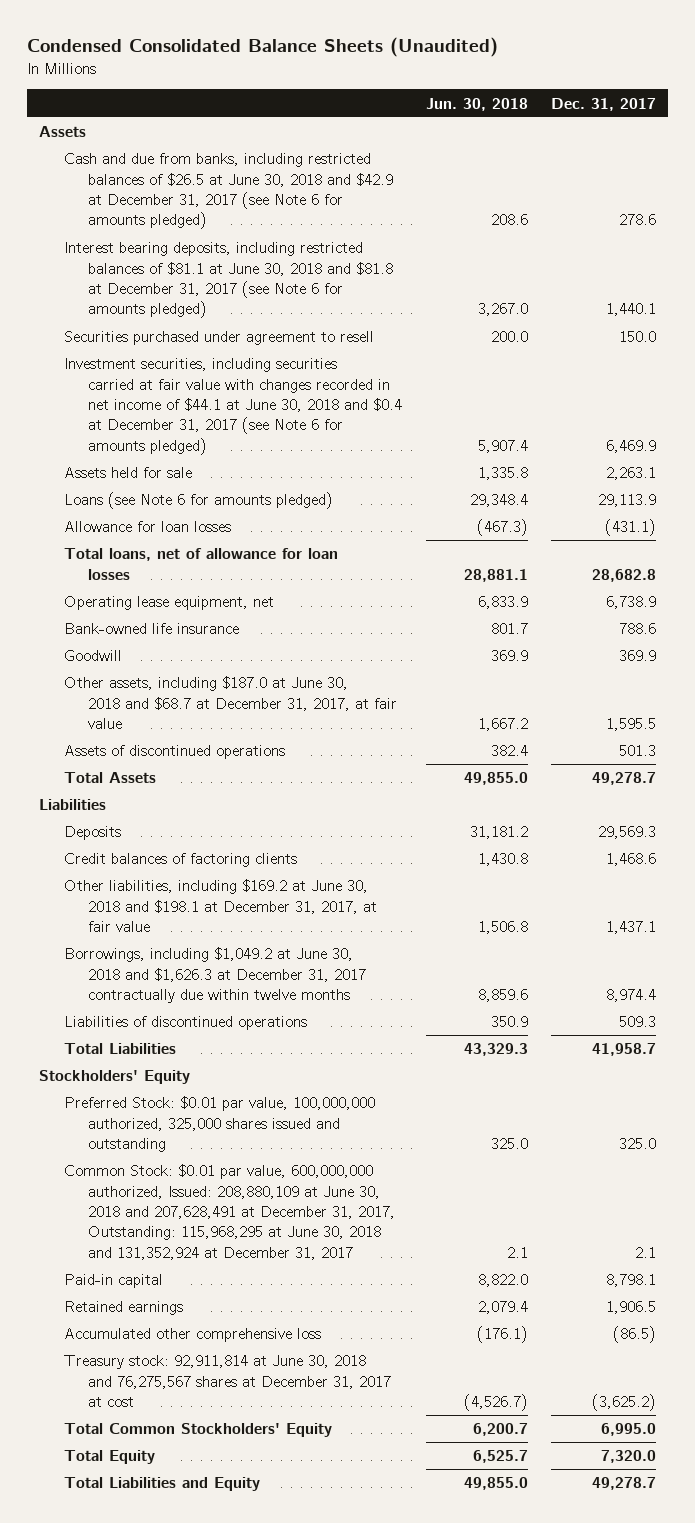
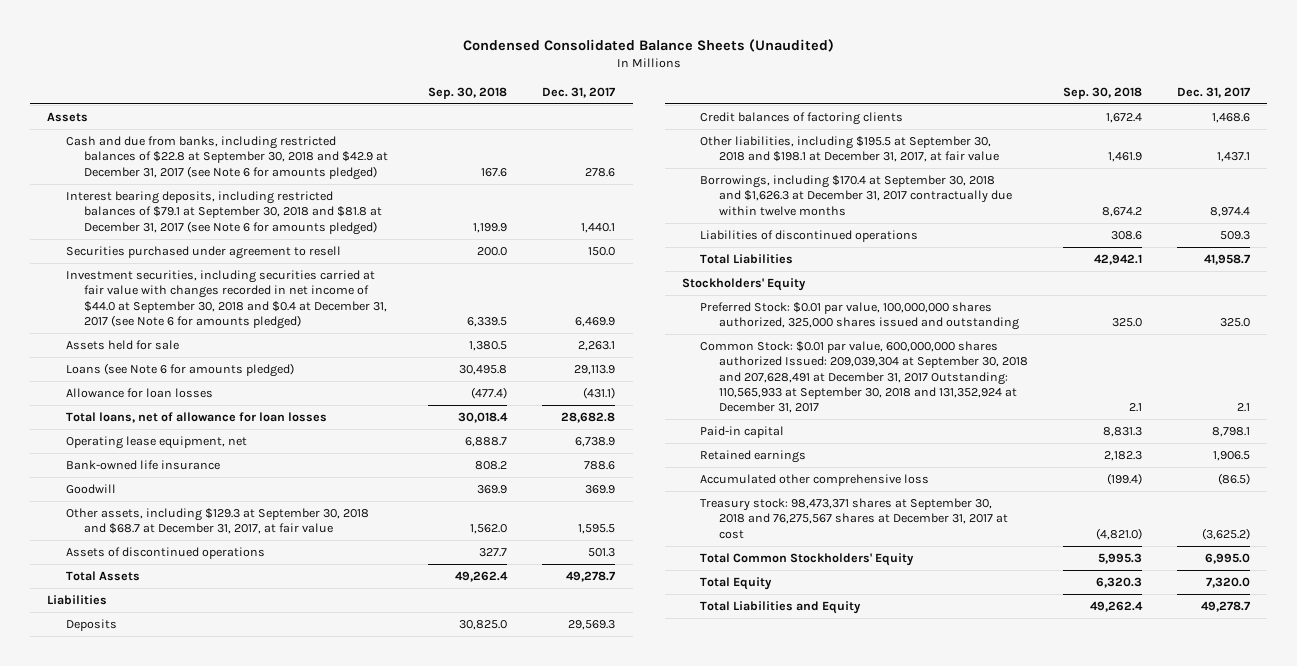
[425,97,528,111] Jun. 30, 2018 -> none
none -> [428,86,508,99] Sep. 30, 2018
[63,153,394,230] Cash and due from banks, including restricted balances of $26.5 at June 30, 2018 and $42.9 at December 31, 2017 (see Note 6 for amounts pledged) -> [65,135,389,180] Cash and due from banks, including restricted balances of $22.8 at September 30, 2018 and $42.9 at December 31, 2017 (see Note 6 for amounts pledged)
[63,242,394,319] Interest bearing deposits, including restricted balances of $81.1 at June 30, 2018 and $81.8 at December 31, 2017 (see Note 6 for amounts pledged) -> [65,190,383,235] Interest bearing deposits, including restricted balances of $79.1 at September 30, 2018 and $81.8 at December 31, 2017 (see Note 6 for amounts pledged)
[63,358,403,455] Investment securities, including securities carried at fair value with changes recorded in net income of $44.1 at June 30, 2018 and $0.4 at December 31, 2017 (see Note 6 for amounts pledged) -> [65,269,388,330] Investment securities, including securities carried at fair value with changes recorded in net income of $44.0 at September 30, 2018 and $0.4 at December 31, 2017 (see Note 6 for amounts pledged)
[63,676,398,729] Other assets, including $187.0 at June 30, 2018 and $68.7 at December 31, 2017, at fair value -> [65,507,369,535] Other assets, including $129.3 at September 30, 2018 and $68.7 at December 31, 2017, at fair value
[63,879,378,932] Other liabilities, including $169.2 at June 30, 2018 and $198.1 at December 31, 2017, at fair value -> [700,135,999,163] Other liabilities, including $195.5 at September 30, 2018 and $198.1 at December 31, 2017, at fair value
[63,947,367,1003] Borrowings, including $1,049.2 at June 30, 2018 and $1,626.3 at December 31, 2017 contractually due within twelve months -> [700,174,1012,216] Borrowings, including $170.4 at September 30, 2018 and $1,626.3 at December 31, 2017 contractually due within twelve months
[63,1096,375,1152] Preferred Stock: $0.01 par value, 100,000,000 authorized, 325,000 shares issued and outstanding -> [700,301,1019,331] Preferred Stock: $0.01 par value, 100,000,000 shares authorized, 325,000 shares issued and outstanding
[63,1164,396,1260] Common Stock: $0.01 par value, 600,000,000 authorized, Issued: 208,880,109 at June 30, 2018 and 207,628,491 at December 31, 2017, Outstanding: 115,968,295 at June 30, 2018 and 131,352,924 at December 31, 2017 -> [700,340,1028,414] Common Stock: $0.01 par value, 600,000,000 shares authorized Issued: 209,039,304 at September 30, 2018 and 207,628,491 at December 31, 2017 Outstanding: 110,565,933 at September 30, 2018 and 131,352,924 at December 31, 2017
[63,1355,392,1407] Treasury stock: 92,911,814 at June 30, 2018 and 76,275,567 shares at December 31, 2017 at cost -> [700,497,1008,539] Treasury stock: 98,473,371 shares at September 30, 2018 and 76,275,567 shares at December 31, 2017 at cost

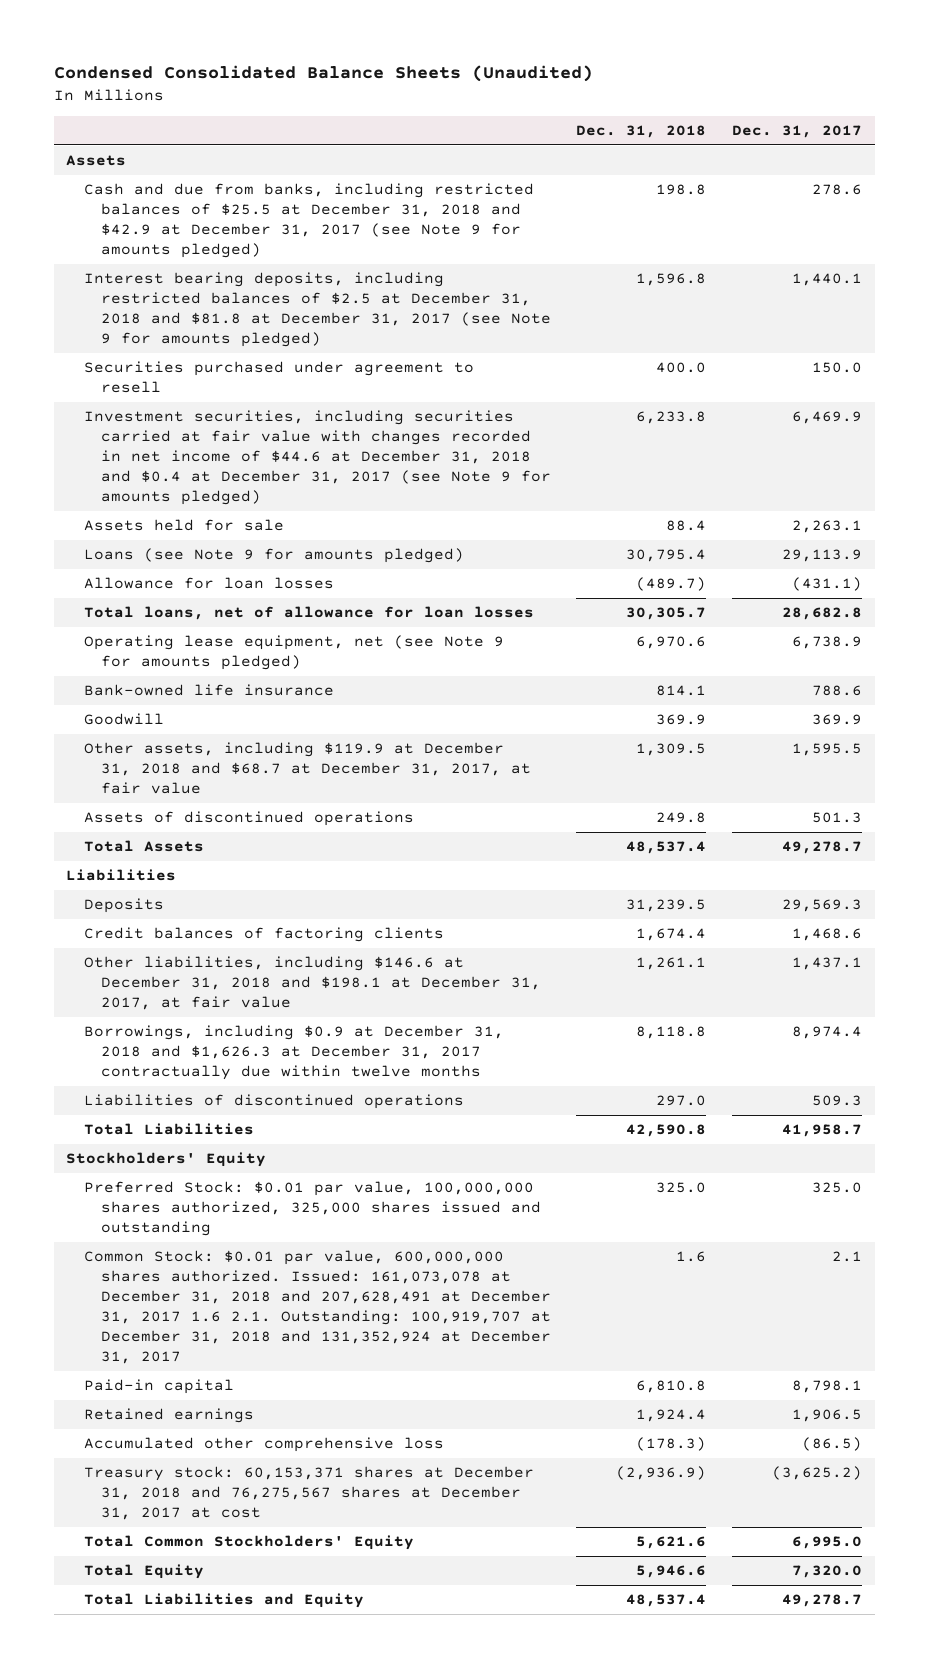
[428,86,508,99] Sep. 30, 2018 -> none
none -> [576,125,707,139] Dec. 31, 2018
[65,135,389,180] Cash and due from banks, including restricted balances of $22.8 at September 30, 2018 and $42.9 at December 31, 2017 (see Note 6 for amounts pledged) -> [83,183,534,259] Cash and due from banks, including restricted balances of $25.5 at December 31, 2018 and $42.9 at December 31, 2017 (see Note 9 for amounts pledged)
[65,190,383,235] Interest bearing deposits, including restricted balances of $79.1 at September 30, 2018 and $81.8 at December 31, 2017 (see Note 6 for amounts pledged) -> [83,272,551,348] Interest bearing deposits, including restricted balances of $2.5 at December 31, 2018 and $81.8 at December 31, 2017 (see Note 9 for amounts pledged)
[65,269,388,330] Investment securities, including securities carried at fair value with changes recorded in net income of $44.0 at September 30, 2018 and $0.4 at December 31, 2017 (see Note 6 for amounts pledged) -> [83,410,551,506] Investment securities, including securities carried at fair value with changes recorded in net income of $44.6 at December 31, 2018 and $0.4 at December 31, 2017 (see Note 9 for amounts pledged)
[65,362,294,377] Loans (see Note 6 for amounts pledged) -> [83,548,464,564] Loans (see Note 9 for amounts pledged)
[65,435,247,449] Operating lease equipment, net -> [83,635,504,671] Operating lease equipment, net (see Note 9 for amounts pledged)
[65,507,369,535] Other assets, including $129.3 at September 30, 2018 and $68.7 at December 31, 2017, at fair value -> [83,742,531,795] Other assets, including $119.9 at December 31, 2018 and $68.7 at December 31, 2017, at fair value
[700,135,999,163] Other liabilities, including $195.5 at September 30, 2018 and $198.1 at December 31, 2017, at fair value -> [83,956,541,1011] Other liabilities, including $146.6 at December 31, 2018 and $198.1 at December 31, 2017, at fair value
[700,174,1012,216] Borrowings, including $170.4 at September 30, 2018 and $1,626.3 at December 31, 2017 contractually due within twelve months -> [83,1025,504,1081] Borrowings, including $0.9 at December 31, 2018 and $1,626.3 at December 31, 2017 contractually due within twelve months
[700,340,1028,414] Common Stock: $0.01 par value, 600,000,000 shares authorized Issued: 209,039,304 at September 30, 2018 and 207,628,491 at December 31, 2017 Outstanding: 110,565,933 at September 30, 2018 and 131,352,924 at December 31, 2017 -> [83,1250,551,1365] Common Stock: $0.01 par value, 600,000,000 shares authorized. Issued: 161,073,078 at December 31, 2018 and 207,628,491 at December 31, 2017 1.6 2.1. Outstanding: 100,919,707 at December 31, 2018 and 131,352,924 at December 31, 2017
[700,497,1008,539] Treasury stock: 98,473,371 shares at September 30, 2018 and 76,275,567 shares at December 31, 2017 at cost -> [83,1466,534,1521] Treasury stock: 60,153,371 shares at December 31, 2018 and 76,275,567 shares at December 31, 2017 at cost

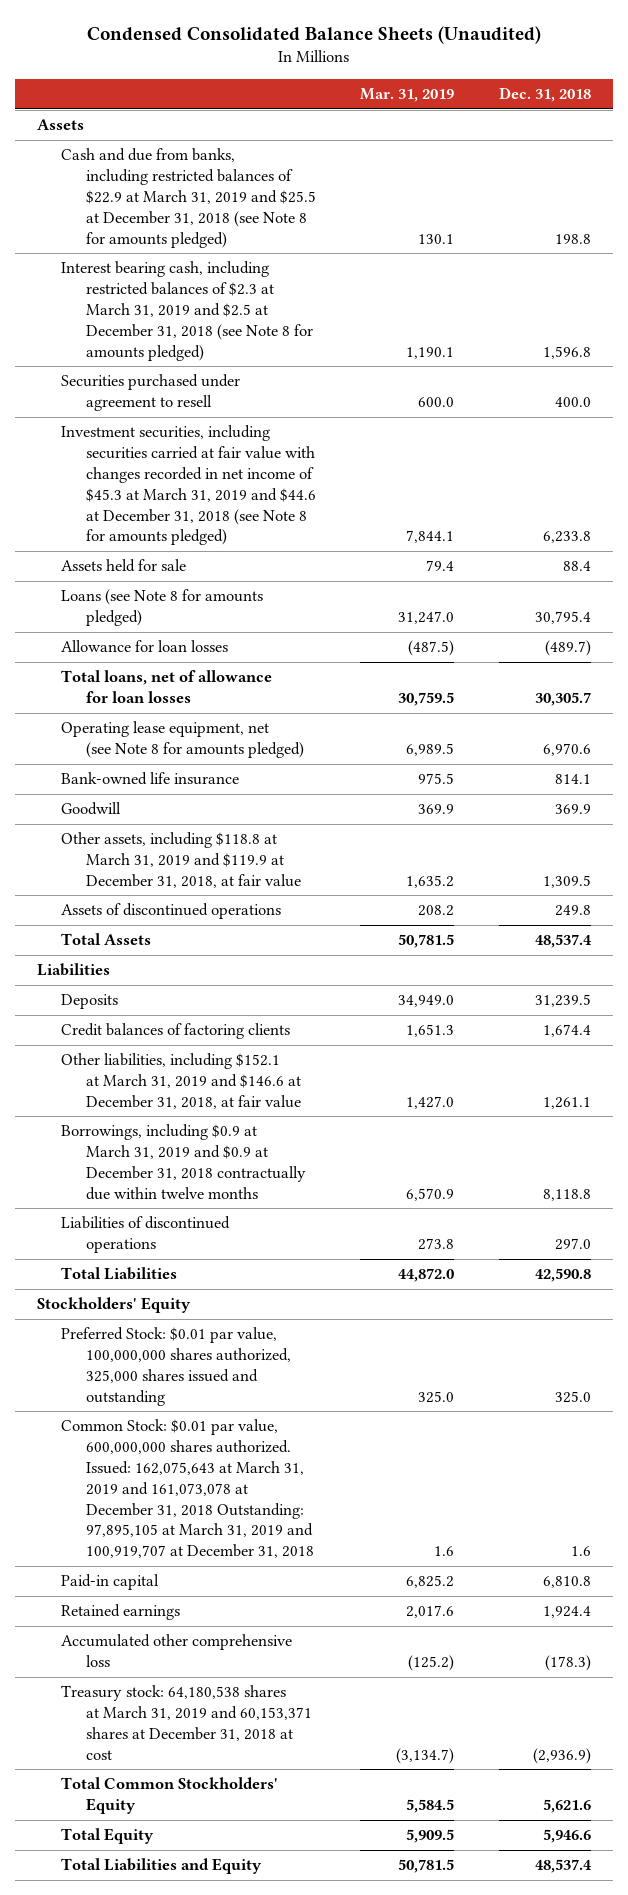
[732,125,863,139] Dec. 31, 2017 -> none
none -> [360,88,455,103] Mar. 31, 2019
[83,183,534,259] Cash and due from banks, including restricted balances of $25.5 at December 31, 2018 and $42.9 at December 31, 2017 (see Note 9 for amounts pledged) -> [61,148,317,248] Cash and due from banks, including restricted balances of $22.9 at March 31, 2019 and $25.5 at December 31, 2018 (see Note 8 for amounts pledged)
[83,272,551,348] Interest bearing deposits, including restricted balances of $2.5 at December 31, 2018 and $81.8 at December 31, 2017 (see Note 9 for amounts pledged) -> [61,261,314,361] Interest bearing cash, including restricted balances of $2.3 at March 31, 2019 and $2.5 at December 31, 2018 (see Note 8 for amounts pledged)
[83,410,551,506] Investment securities, including securities carried at fair value with changes recorded in net income of $44.6 at December 31, 2018 and $0.4 at December 31, 2017 (see Note 9 for amounts pledged) -> [61,425,317,546] Investment securities, including securities carried at fair value with changes recorded in net income of $45.3 at March 31, 2019 and $44.6 at December 31, 2018 (see Note 8 for amounts pledged)
[83,548,464,564] Loans (see Note 9 for amounts pledged) -> [61,589,264,627] Loans (see Note 8 for amounts pledged)
[83,635,504,671] Operating lease equipment, net (see Note 9 for amounts pledged) -> [61,721,305,759] Operating lease equipment, net (see Note 8 for amounts pledged)
[83,742,531,795] Other assets, including $119.9 at December 31, 2018 and $68.7 at December 31, 2017, at fair value -> [61,832,302,888] Other assets, including $118.8 at March 31, 2019 and $119.9 at December 31, 2018, at fair value
[83,956,541,1011] Other liabilities, including $146.6 at December 31, 2018 and $198.1 at December 31, 2017, at fair value -> [61,1053,302,1109] Other liabilities, including $152.1 at March 31, 2019 and $146.6 at December 31, 2018, at fair value
[83,1025,504,1081] Borrowings, including $0.9 at December 31, 2018 and $1,626.3 at December 31, 2017 contractually due within twelve months -> [61,1124,307,1200] Borrowings, including $0.9 at March 31, 2019 and $0.9 at December 31, 2018 contractually due within twelve months
[83,1250,551,1365] Common Stock: $0.01 par value, 600,000,000 shares authorized. Issued: 161,073,078 at December 31, 2018 and 207,628,491 at December 31, 2017 1.6 2.1. Outstanding: 100,919,707 at December 31, 2018 and 131,352,924 at December 31, 2017 -> [61,1419,315,1559] Common Stock: $0.01 par value, 600,000,000 shares authorized. Issued: 162,075,643 at March 31, 2019 and 161,073,078 at December 31, 2018 Outstanding: 97,895,105 at March 31, 2019 and 100,919,707 at December 31, 2018
[83,1466,534,1521] Treasury stock: 60,153,371 shares at December 31, 2018 and 76,275,567 shares at December 31, 2017 at cost -> [61,1685,313,1760] Treasury stock: 64,180,538 shares at March 31, 2019 and 60,153,371 shares at December 31, 2018 at cost

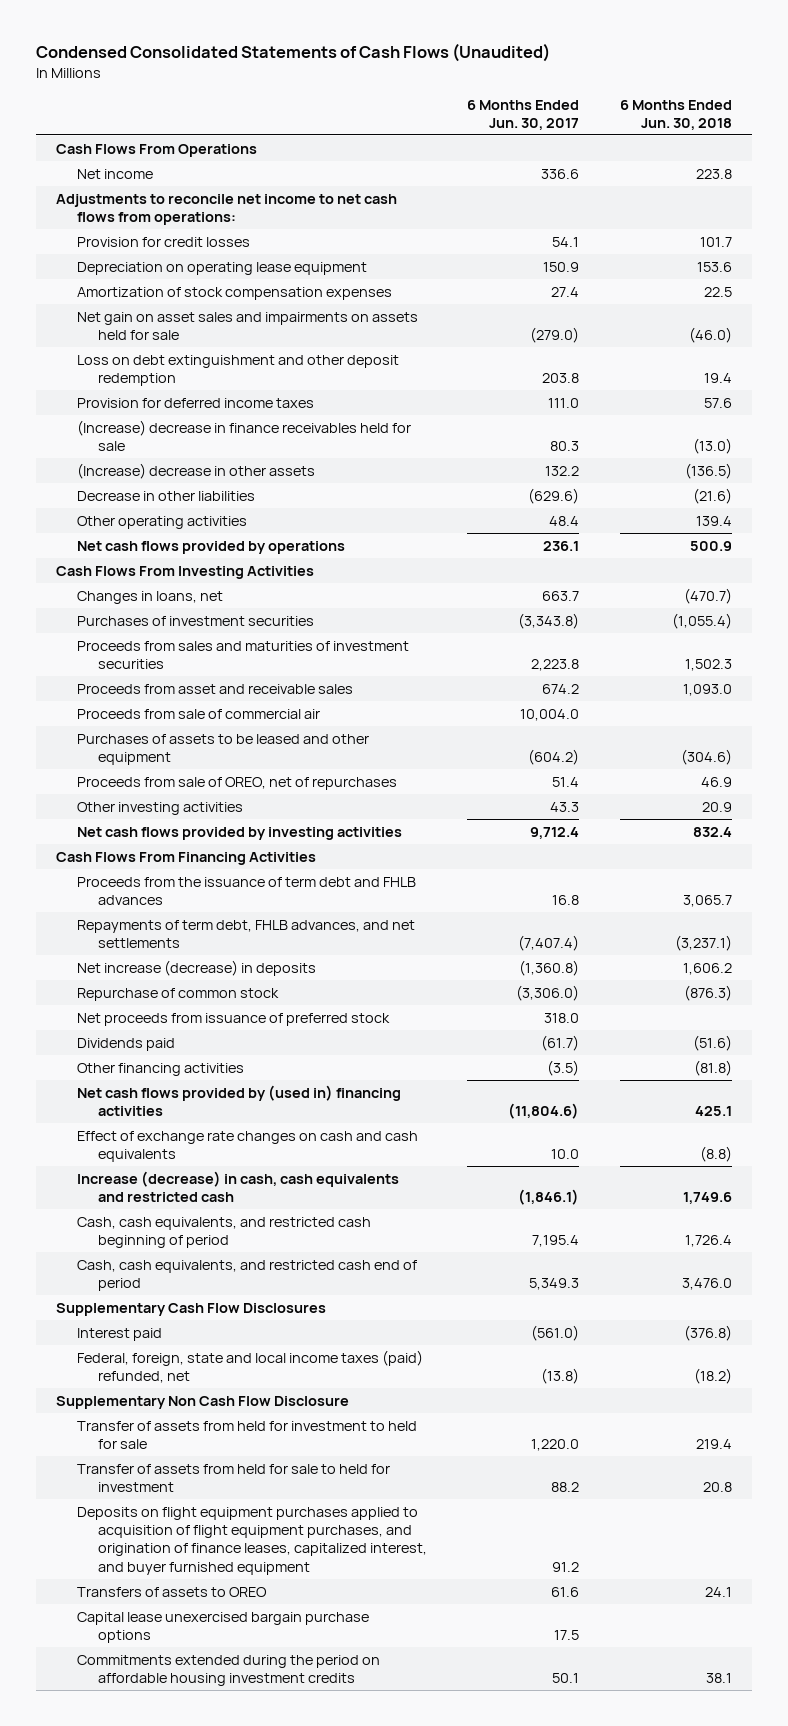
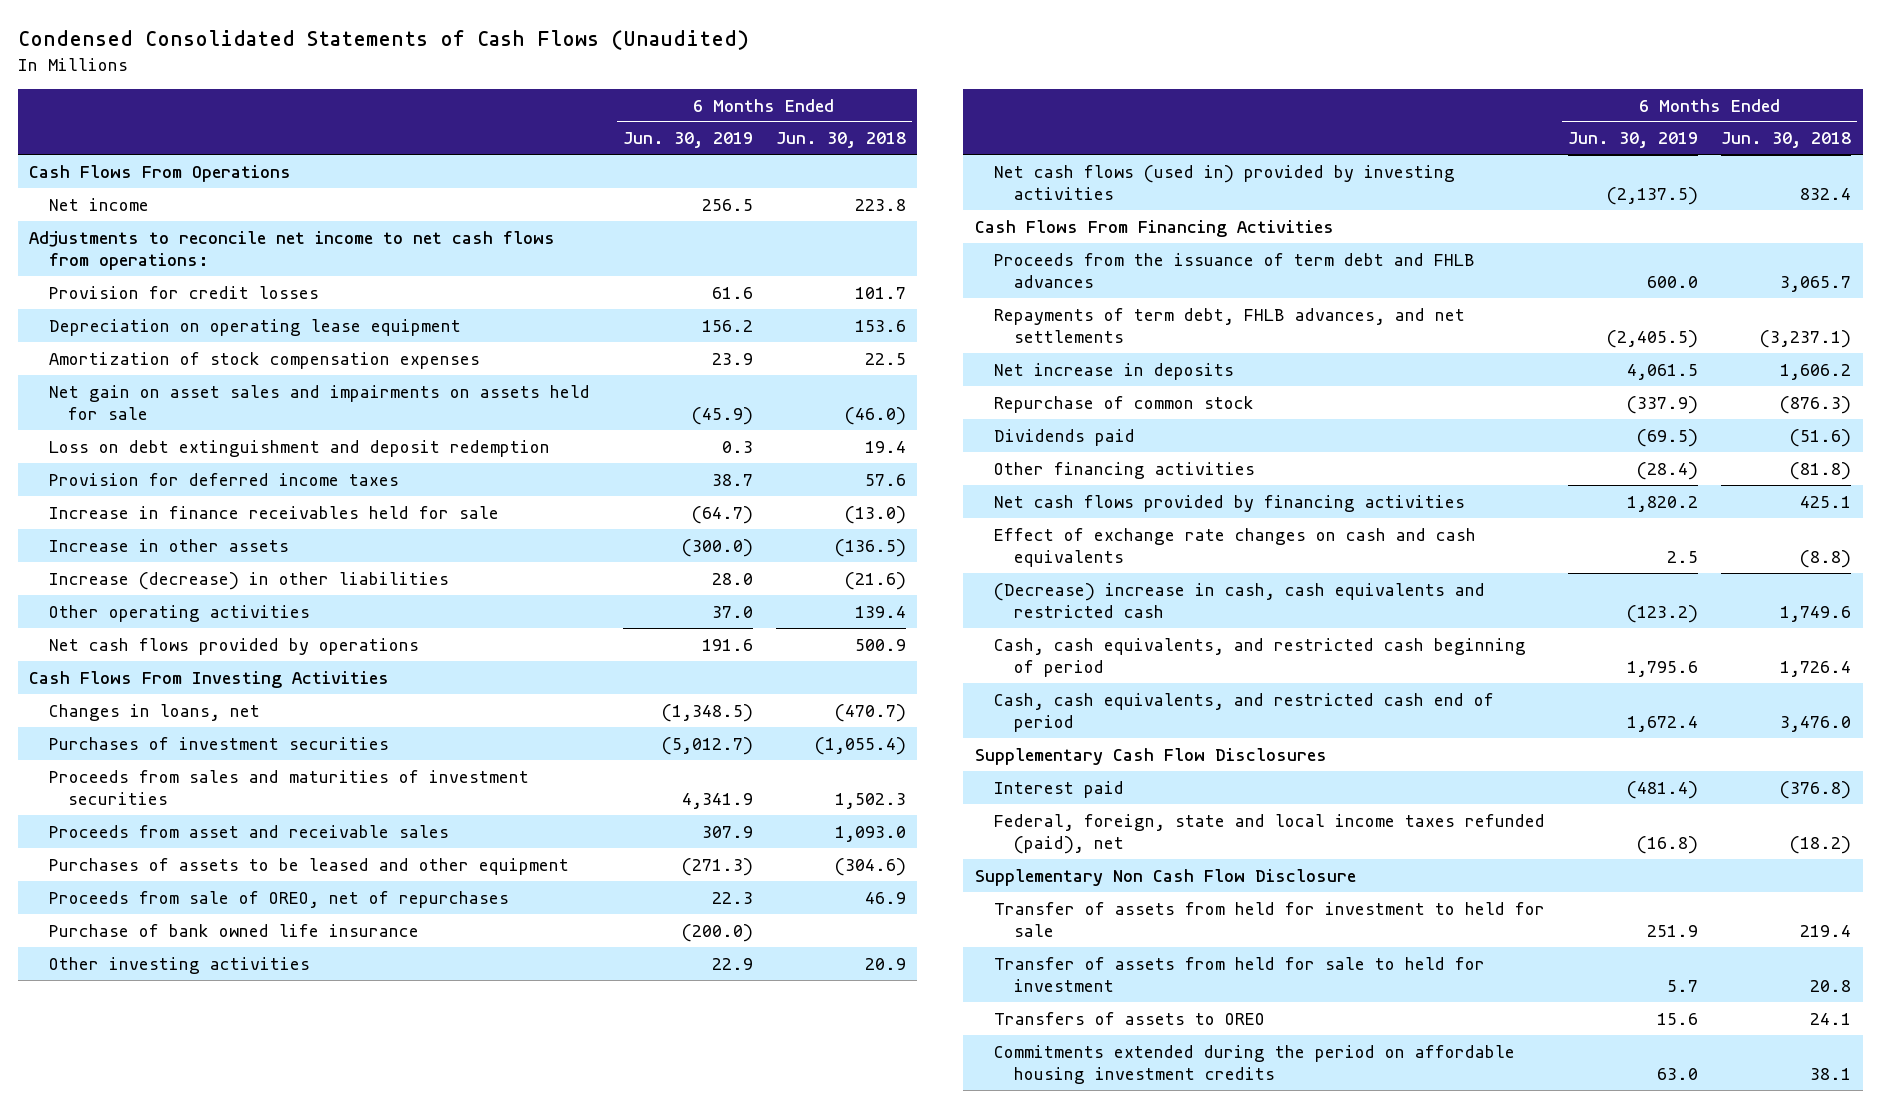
[467,99,580,130] 6 Months Ended Jun. 30, 2017 -> none
none -> [622,132,753,149] Jun. 30, 2019
[77,354,400,386] Loss on debt extinguishment and other deposit redemption -> [48,439,550,457] Loss on debt extinguishment and deposit redemption
[77,419,412,451] (Increase) decrease in finance receivables held for sale -> [48,505,499,519] Increase in finance receivables held for sale
[77,462,316,479] (Increase) decrease in other assets -> [48,538,289,552] Increase in other assets
[77,490,256,501] Decrease in other liabilities -> [48,571,449,590] Increase (decrease) in other liabilities
[77,708,321,719] Proceeds from sale of commercial air -> none
none -> [48,923,419,937] Purchase of bank owned life insurance
[77,826,403,840] Net cash flows provided by investing activities -> [994,164,1456,200] Net cash flows (used in) provided by investing activities
[77,959,317,976] Net increase (decrease) in deposits -> [994,362,1235,380] Net increase in deposits
[77,1012,391,1026] Net proceeds from issuance of preferred stock -> none
[77,1084,402,1116] Net cash flows provided by (used in) financing activities -> [994,494,1466,512] Net cash flows provided by financing activities
[77,1170,400,1202] Increase (decrease) in cash, cash equivalents and restricted cash -> [994,582,1486,618] (Decrease) increase in cash, cash equivalents and restricted cash
[77,1349,424,1383] Federal, foreign, state and local income taxes (paid) refunded, net -> [994,813,1546,854] Federal, foreign, state and local income taxes refunded (paid), net
[77,1506,428,1575] Deposits on flight equipment purchases applied to acquisition of flight equipment purchases, and origination of finance leases, capitalized interest, and buyer furnished equipment -> none
[77,1611,370,1643] Capital lease unexercised bargain purchase options -> none

